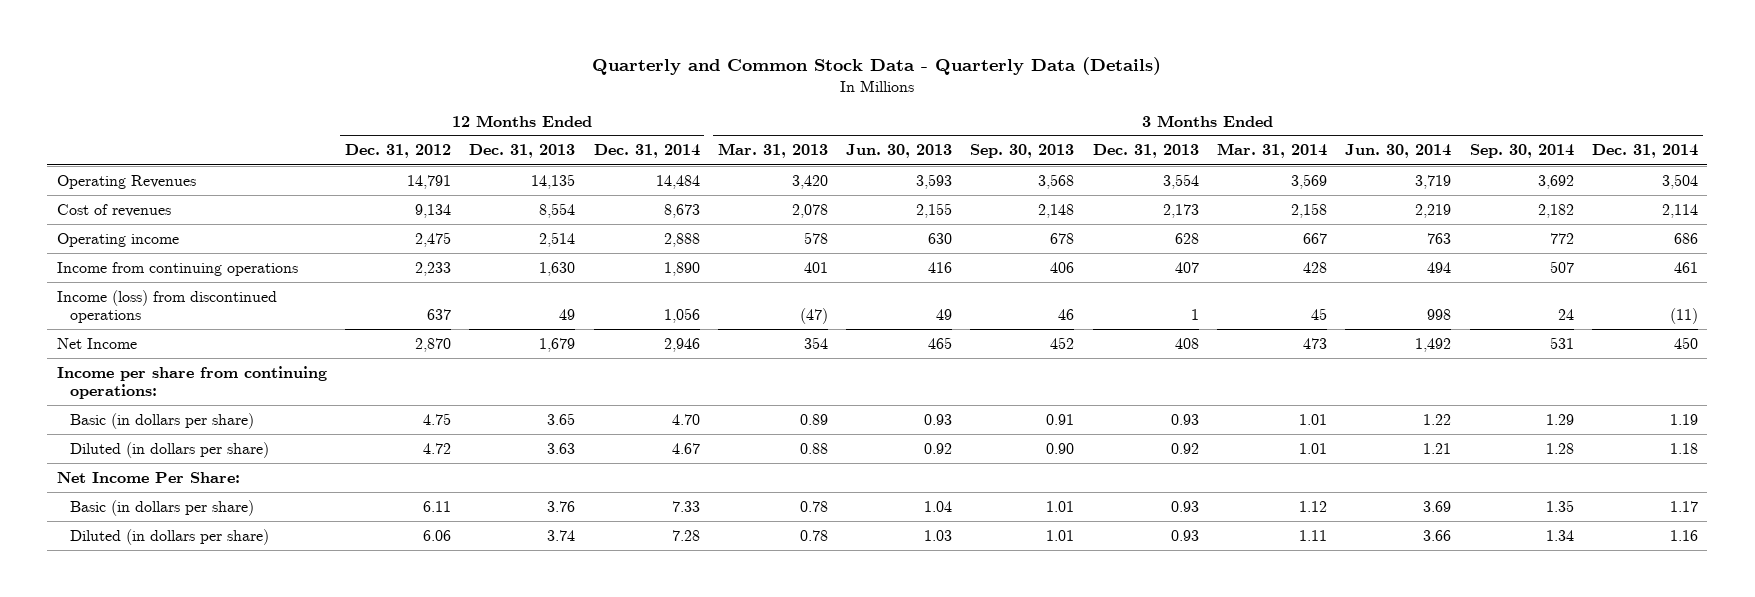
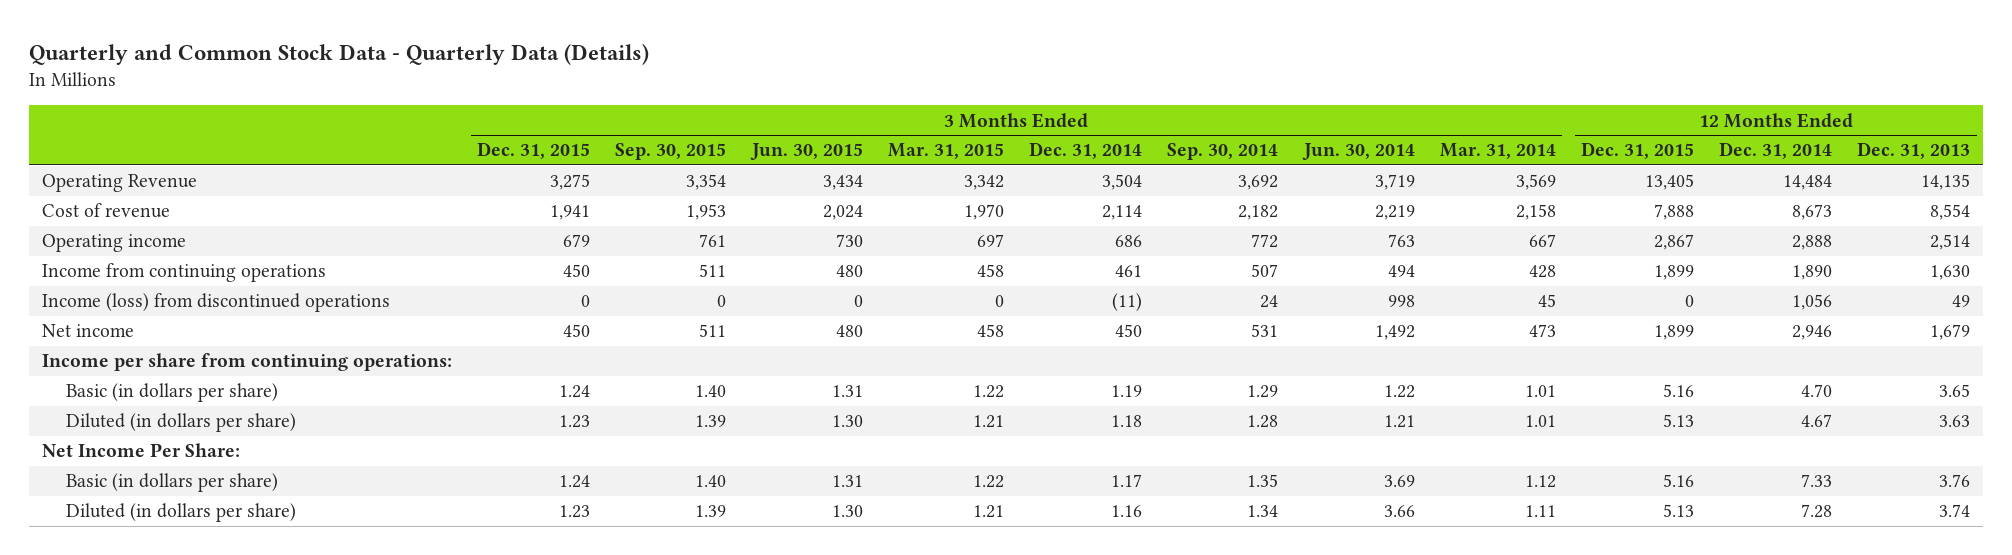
[344,144,451,159] Dec. 31, 2012 -> none
[717,143,828,159] Mar. 31, 2013 -> none
[846,144,953,159] Jun. 30, 2013 -> none
[970,144,1075,159] Sep. 30, 2013 -> none
[1092,144,1199,159] Dec. 31, 2013 -> none
none -> [477,142,591,160] Dec. 31, 2015
none -> [615,143,727,161] Sep. 30, 2015
none -> [749,143,863,161] Jun. 30, 2015
none -> [887,143,1004,160] Mar. 31, 2015
none -> [1580,142,1694,160] Dec. 31, 2015
[56,174,196,189] Operating Revenues -> [41,174,197,193] Operating Revenue
[56,203,171,217] Cost of revenues -> [41,203,170,219] Cost of revenue
[56,337,137,349] Net Income -> [41,324,134,338] Net income

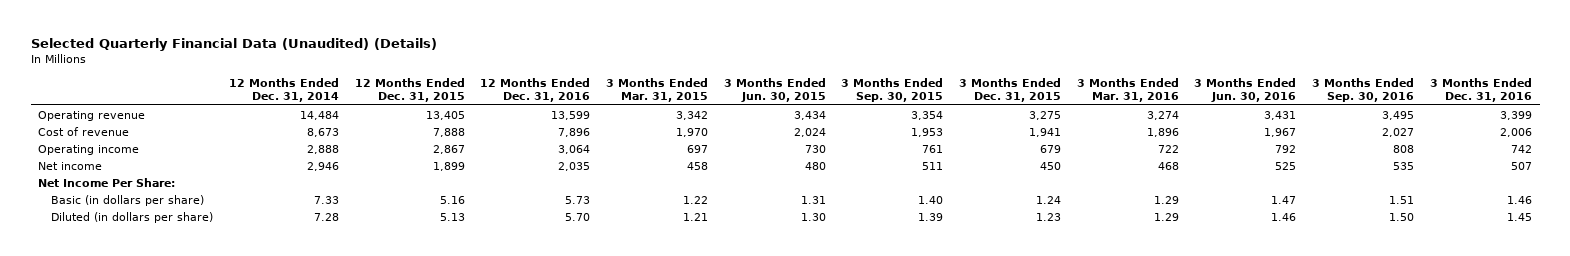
[29,43,650,65] Quarterly and Common Stock Data - Quarterly Data (Details) -> [30,37,437,51] Selected Quarterly Financial Data (Unaudited) (Details)
[1029,142,1143,160] Dec. 31, 2014 -> none
[1167,143,1279,161] Sep. 30, 2014 -> none
[1301,143,1415,161] Jun. 30, 2014 -> none
[1439,143,1556,160] Mar. 31, 2014 -> none
[1857,142,1971,160] Dec. 31, 2013 -> none
none -> [480,77,591,103] 12 Months Ended Dec. 31, 2016
none -> [1076,77,1179,103] 3 Months Ended Mar. 31, 2016
none -> [1194,77,1297,103] 3 Months Ended Jun. 30, 2016
none -> [1312,77,1415,103] 3 Months Ended Sep. 30, 2016
none -> [1429,77,1532,103] 3 Months Ended Dec. 31, 2016
[41,174,197,193] Operating Revenue -> [38,110,146,121] Operating revenue
[41,263,326,283] Income from continuing operations -> none
[41,293,390,313] Income (loss) from discontinued operations -> none
[41,353,452,372] Income per share from continuing operations: -> none
[65,383,278,403] Basic (in dollars per share) -> none
[65,413,296,433] Diluted (in dollars per share) -> none

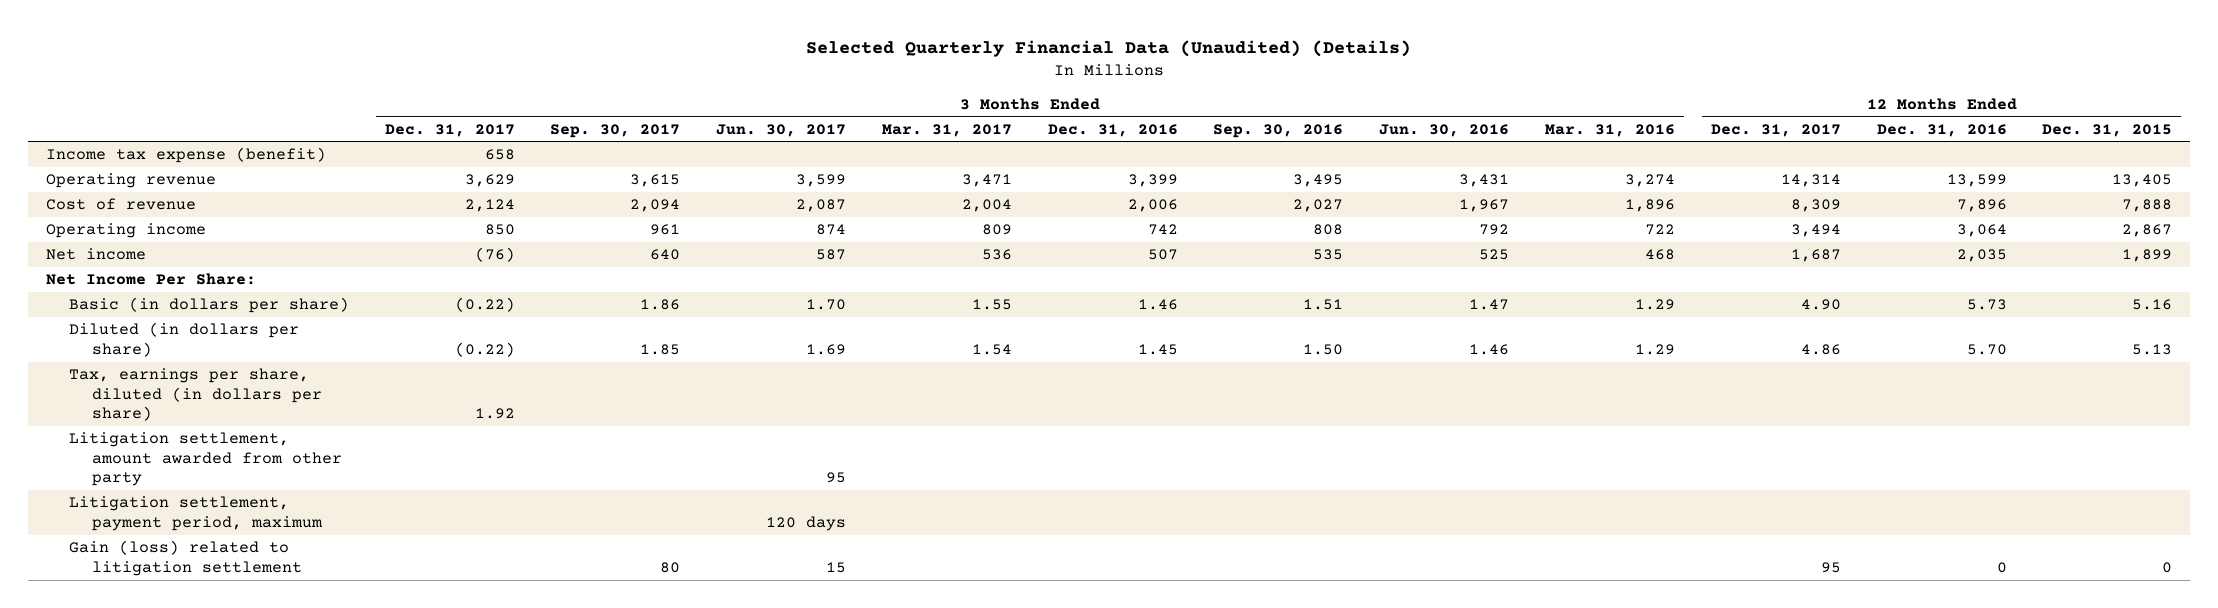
[229,77,340,103] 12 Months Ended Dec. 31, 2014 -> none
[606,77,709,103] 3 Months Ended Mar. 31, 2015 -> none
[723,77,826,103] 3 Months Ended Jun. 30, 2015 -> none
[841,77,944,103] 3 Months Ended Sep. 30, 2015 -> none
[959,77,1062,103] 3 Months Ended Dec. 31, 2015 -> none
none -> [384,123,515,137] Dec. 31, 2017
none -> [550,123,681,138] Sep. 30, 2017
none -> [716,123,847,137] Jun. 30, 2017
none -> [881,123,1012,137] Mar. 31, 2017
none -> [1710,123,1841,137] Dec. 31, 2017
none -> [45,147,326,164] Income tax expense (benefit)
none -> [68,368,323,422] Tax, earnings per share, diluted (in dollars per share)
none -> [68,432,343,487] Litigation settlement, amount awarded from other party
none -> [68,496,324,531] Litigation settlement, payment period, maximum
none -> [68,540,303,576] Gain (loss) related to litigation settlement

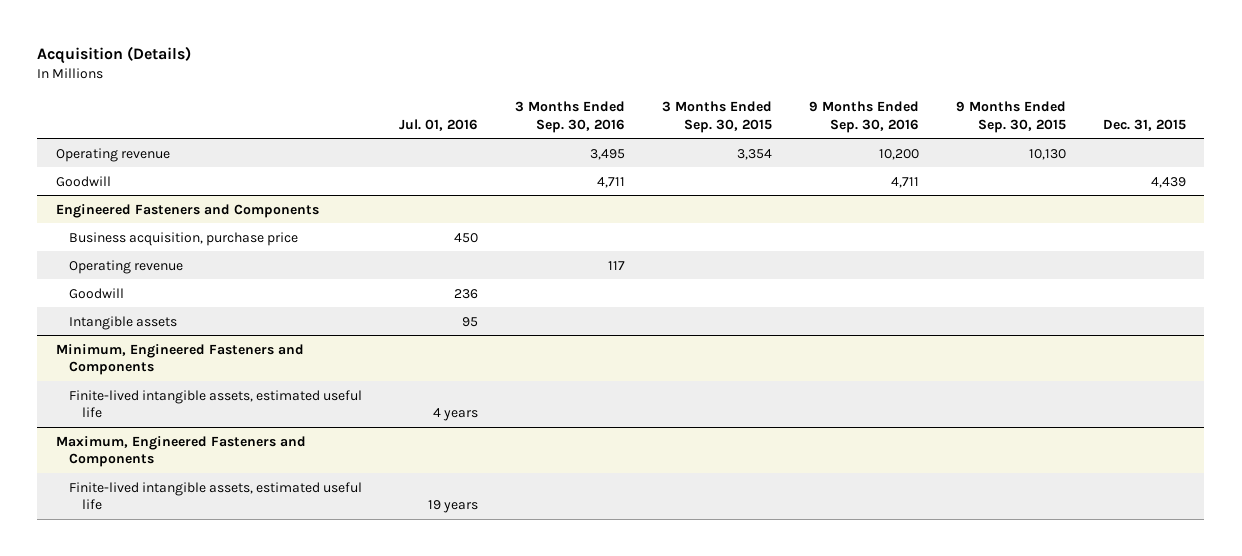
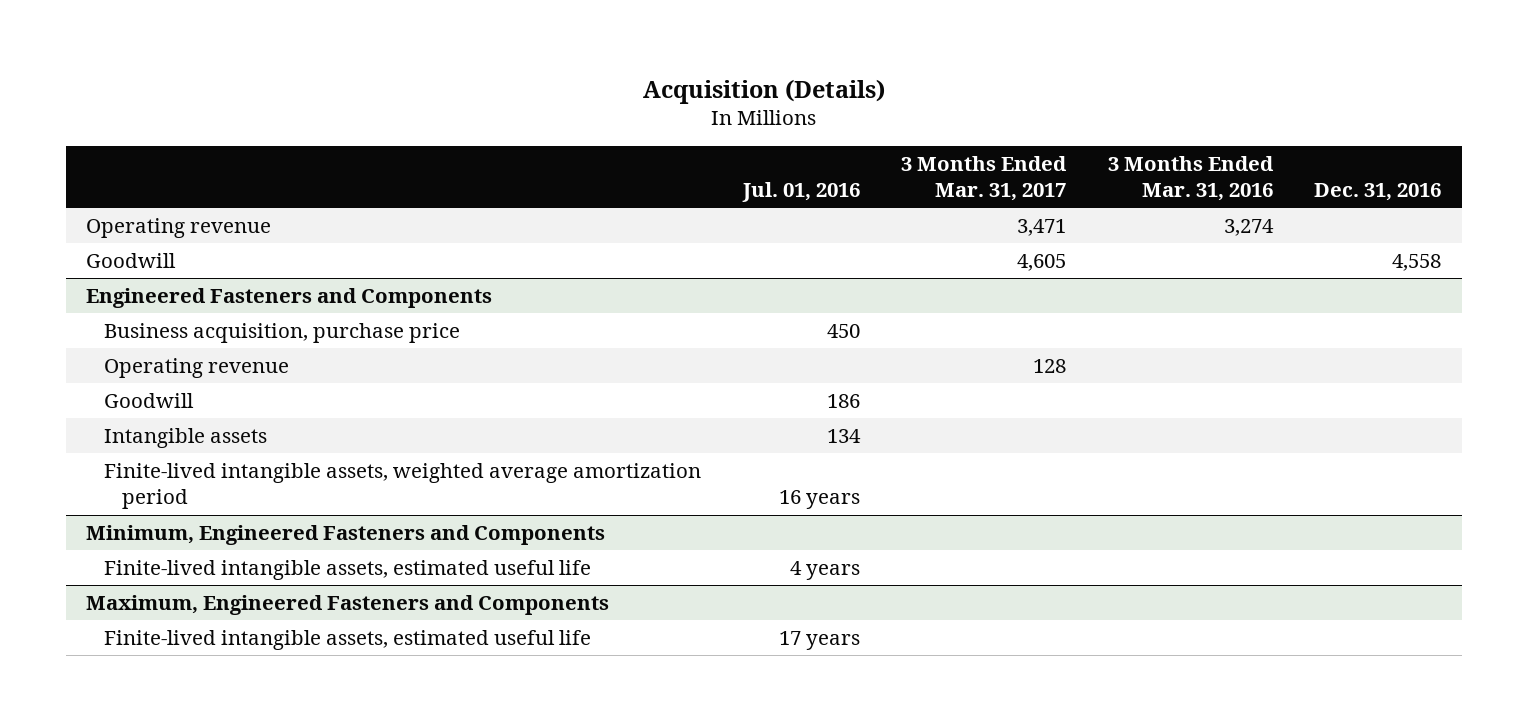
[514,100,625,133] 3 Months Ended Sep. 30, 2016 -> none
[661,100,772,133] 3 Months Ended Sep. 30, 2015 -> none
[808,100,919,133] 9 Months Ended Sep. 30, 2016 -> none
[955,100,1066,133] 9 Months Ended Sep. 30, 2015 -> none
[1102,118,1186,131] Dec. 31, 2015 -> none
none -> [901,155,1068,202] 3 Months Ended Mar. 31, 2017
none -> [1107,155,1274,202] 3 Months Ended Mar. 31, 2016
none -> [1314,183,1442,202] Dec. 31, 2016
[453,288,478,299] 236 -> [826,394,860,409] 186
[461,316,478,327] 95 -> [826,429,861,444] 134
none -> [104,463,702,510] Finite-lived intangible assets, weighted average amortization period
[427,500,478,514] 19 years -> [778,631,860,651] 17 years

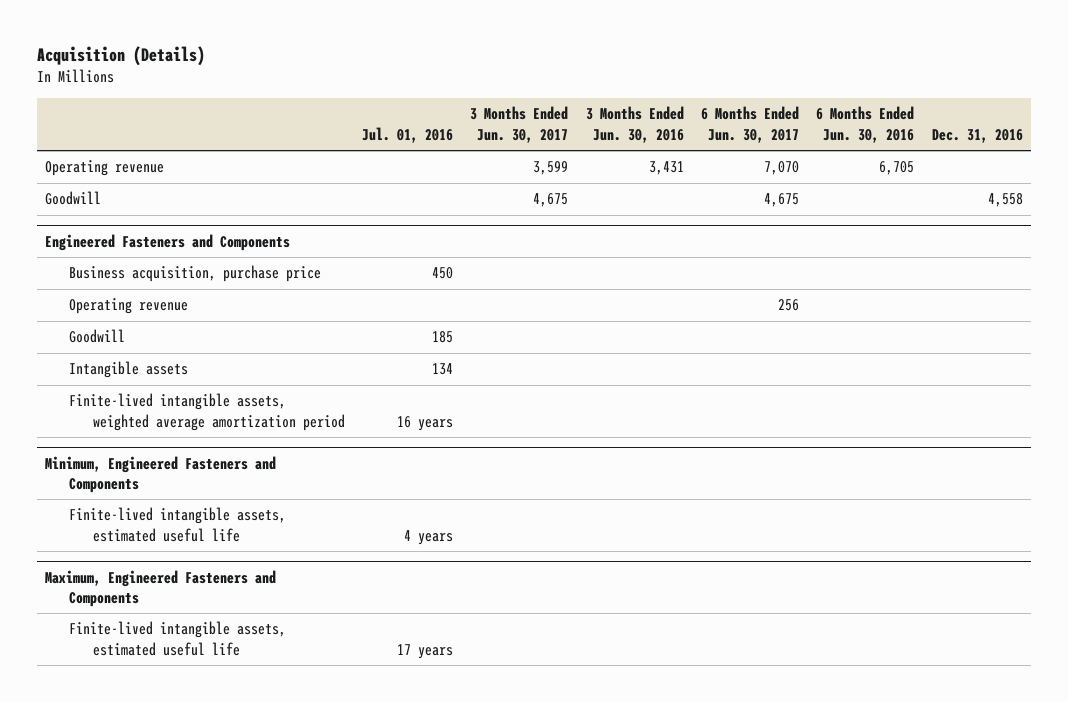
[901,155,1068,202] 3 Months Ended Mar. 31, 2017 -> none
[1107,155,1274,202] 3 Months Ended Mar. 31, 2016 -> none
none -> [470,106,569,143] 3 Months Ended Jun. 30, 2017
none -> [585,106,684,143] 3 Months Ended Jun. 30, 2016
none -> [701,106,800,143] 6 Months Ended Jun. 30, 2017
none -> [816,106,915,143] 6 Months Ended Jun. 30, 2016
[826,394,860,409] 186 -> [432,331,454,344] 185

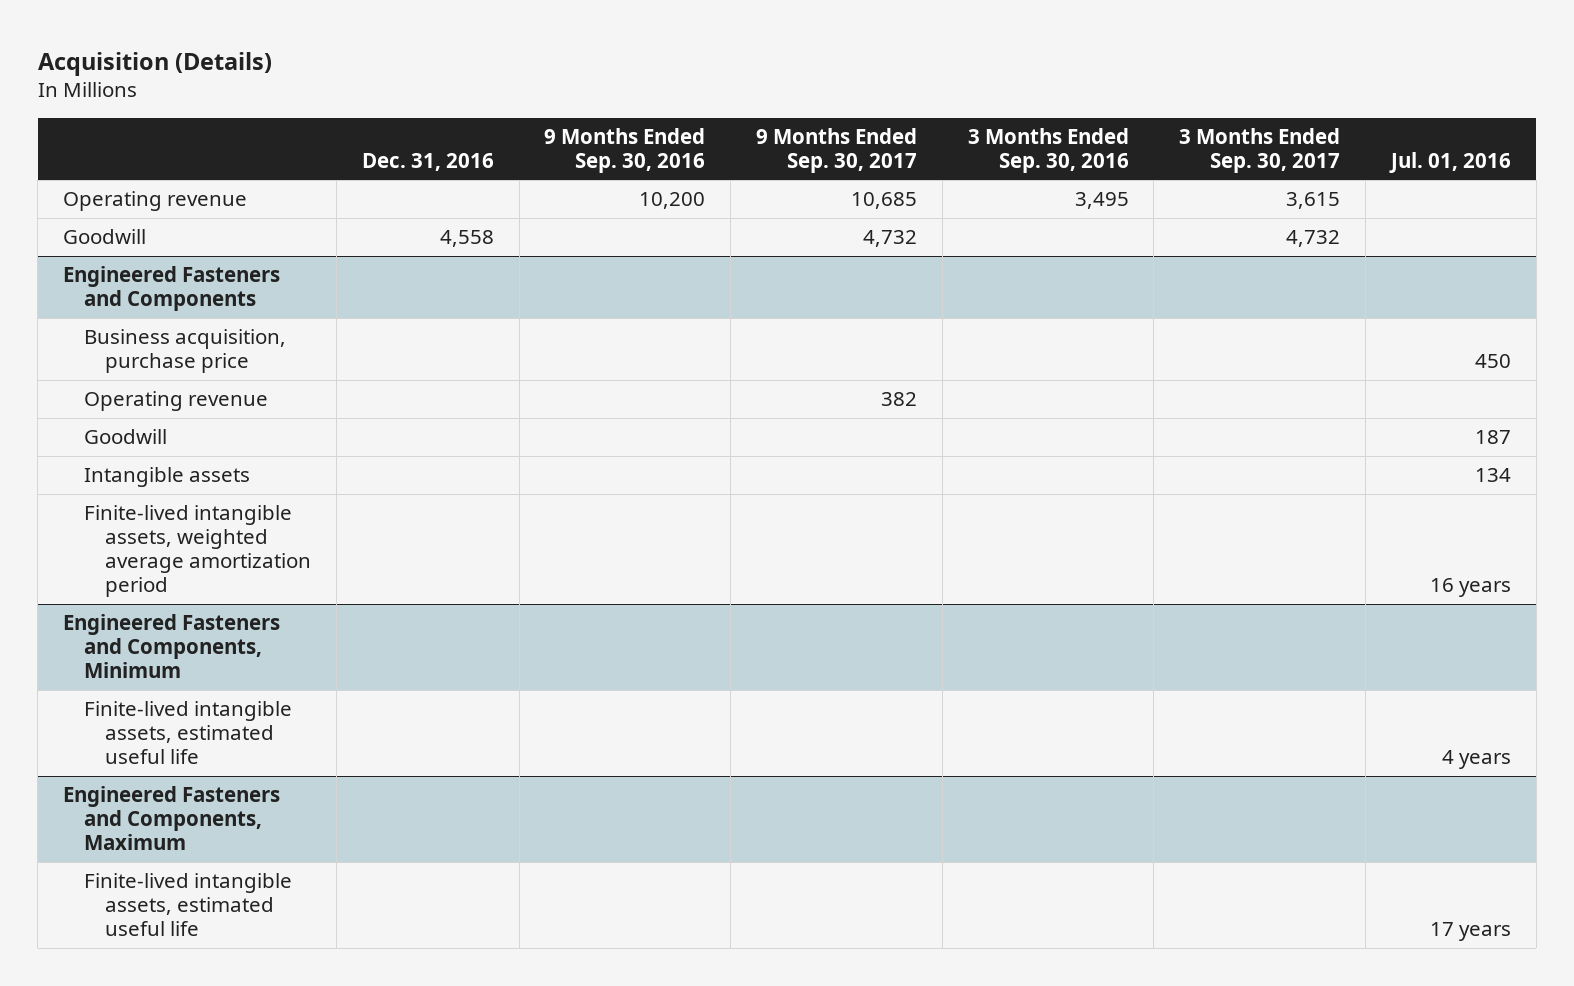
[470,106,569,143] 3 Months Ended Jun. 30, 2017 -> none
[585,106,684,143] 3 Months Ended Jun. 30, 2016 -> none
[701,106,800,143] 6 Months Ended Jun. 30, 2017 -> none
[816,106,915,143] 6 Months Ended Jun. 30, 2016 -> none
none -> [544,127,706,173] 9 Months Ended Sep. 30, 2016
none -> [756,127,918,173] 9 Months Ended Sep. 30, 2017
none -> [967,127,1129,173] 3 Months Ended Sep. 30, 2016
none -> [1179,127,1341,173] 3 Months Ended Sep. 30, 2017
[432,331,454,344] 185 -> [1474,430,1511,445] 187
[45,455,277,493] Minimum, Engineered Fasteners and Components -> [63,614,281,679] Engineered Fasteners and Components, Minimum
[45,569,277,607] Maximum, Engineered Fasteners and Components -> [63,786,281,851] Engineered Fasteners and Components, Maximum

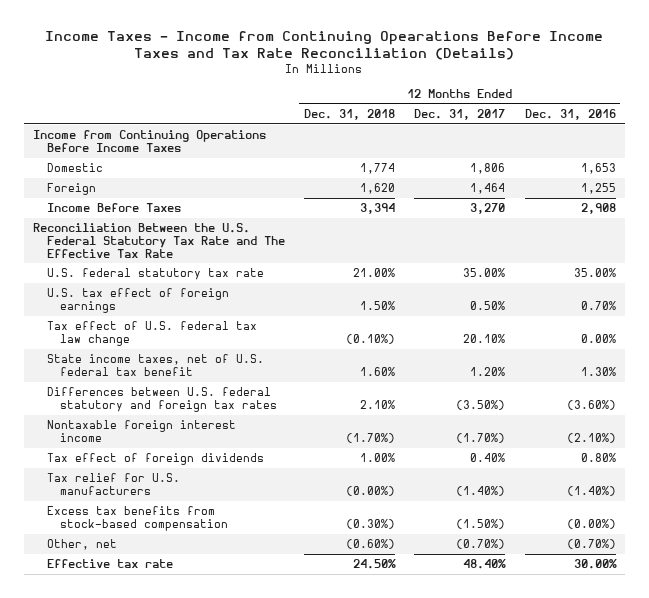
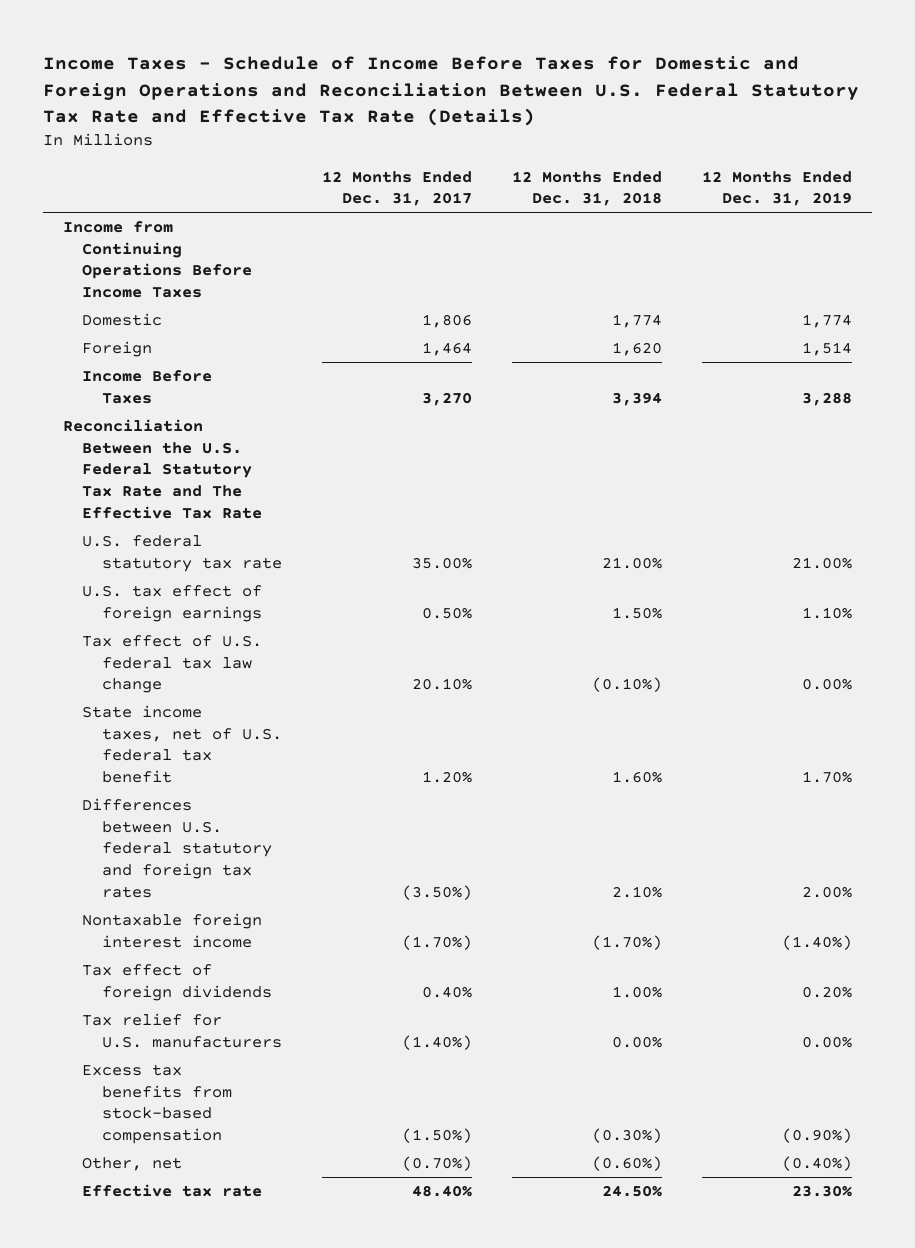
[45,30,604,61] Income Taxes - Income from Continuing Opearations Before Income Taxes and Tax Rate Reconciliation (Details) -> [42,56,859,127] Income Taxes - Schedule of Income Before Taxes for Domestic and Foreign Operations and Reconciliation Between U.S. Federal Statutory Tax Rate and Effective Tax Rate (Details)
[524,109,616,121] Dec. 31, 2016 -> none
none -> [702,170,853,207] 12 Months Ended Dec. 31, 2019
[345,485,395,496] (0.00%) -> [612,1035,663,1048] 0.00%

